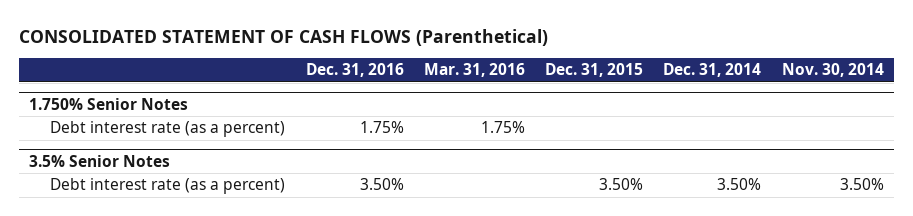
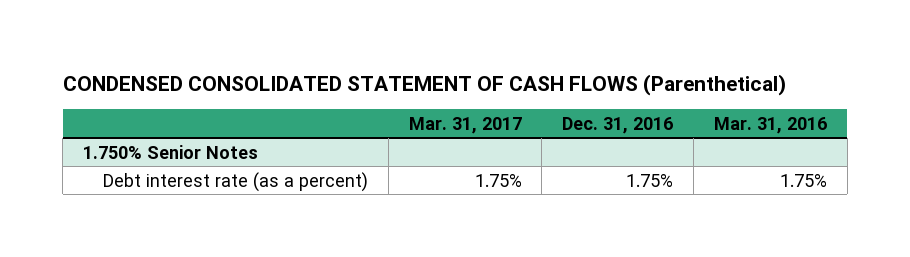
[18,28,548,46] CONSOLIDATED STATEMENT OF CASH FLOWS (Parenthetical) -> [62,73,786,96] CONDENSED CONSOLIDATED STATEMENT OF CASH FLOWS (Parenthetical)
[545,63,644,78] Dec. 31, 2015 -> none
[663,63,762,78] Dec. 31, 2014 -> none
[781,63,884,78] Nov. 30, 2014 -> none
none -> [408,116,522,134] Mar. 31, 2017
[28,154,170,167] 3.5% Senior Notes -> none
[50,178,286,195] Debt interest rate (as a percent) -> none

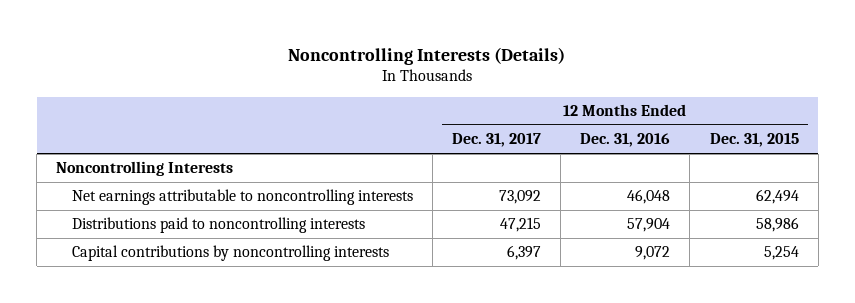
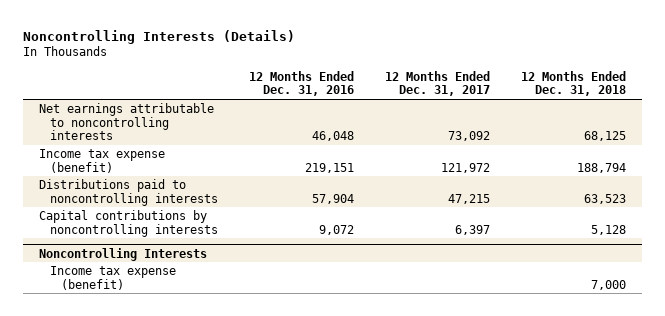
[709,133,799,148] Dec. 31, 2015 -> none
none -> [521,70,627,97] 12 Months Ended Dec. 31, 2018
[56,161,234,177] Noncontrolling Interests -> none
none -> [38,149,165,173] Income tax expense (benefit)
none -> [38,247,207,261] Noncontrolling Interests
none -> [49,266,176,290] Income tax expense (benefit)

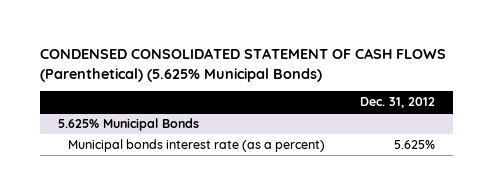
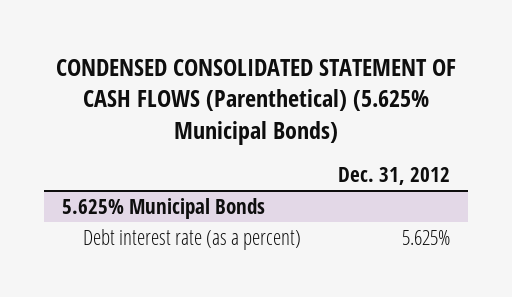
[67,138,325,152] Municipal bonds interest rate (as a percent) -> [83,228,302,250] Debt interest rate (as a percent)

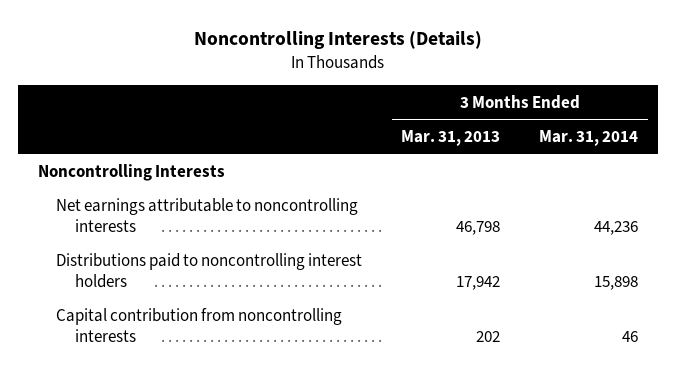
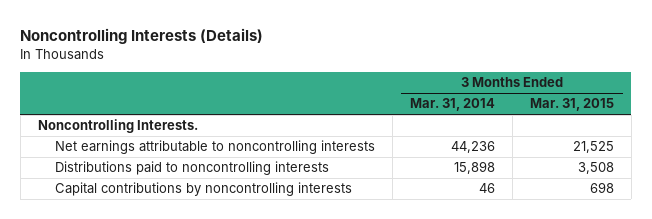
[401,129,501,146] Mar. 31, 2013 -> none
none -> [529,98,614,112] Mar. 31, 2015
[37,163,225,181] Noncontrolling Interests -> [37,119,198,134] Noncontrolling Interests.
[56,252,363,289] Distributions paid to noncontrolling interest holders -> [54,161,329,176] Distributions paid to noncontrolling interests
[56,307,343,343] Capital contribution from noncontrolling interests -> [54,182,352,197] Capital contributions by noncontrolling interests

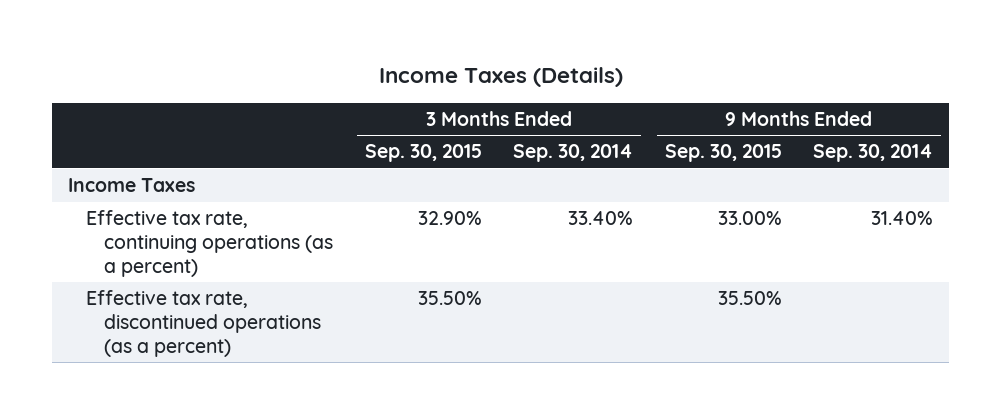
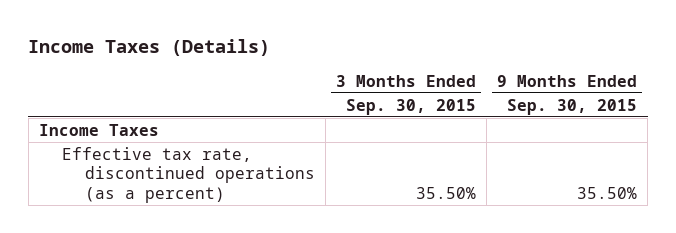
[513,144,634,163] Sep. 30, 2014 -> none
[813,144,934,163] Sep. 30, 2014 -> none
[86,210,334,278] Effective tax rate, continuing operations (as a percent) -> none

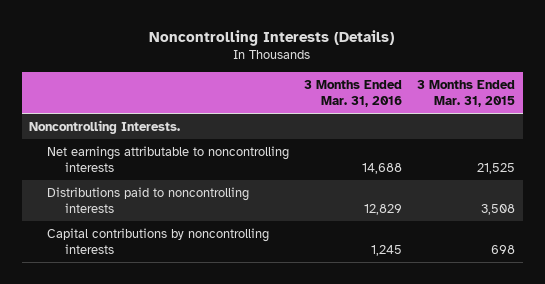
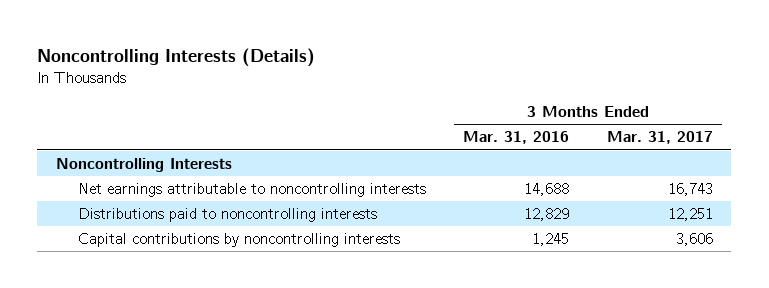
[417,79,516,108] 3 Months Ended Mar. 31, 2015 -> none
none -> [606,131,713,145] Mar. 31, 2017
[29,119,181,134] Noncontrolling Interests. -> [55,158,232,173] Noncontrolling Interests

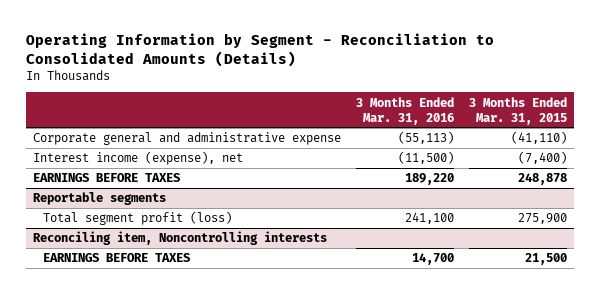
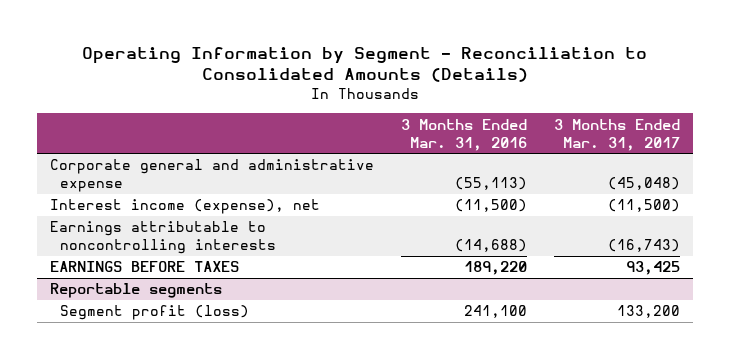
[468,96,567,125] 3 Months Ended Mar. 31, 2015 -> none
none -> [553,118,680,151] 3 Months Ended Mar. 31, 2017
none -> [50,221,277,255] Earnings attributable to noncontrolling interests
[33,231,328,246] Reconciling item, Noncontrolling interests -> none
[43,253,191,263] EARNINGS BEFORE TAXES -> none
[43,211,233,226] Total segment profit (loss) -> [60,305,250,321] Segment profit (loss)

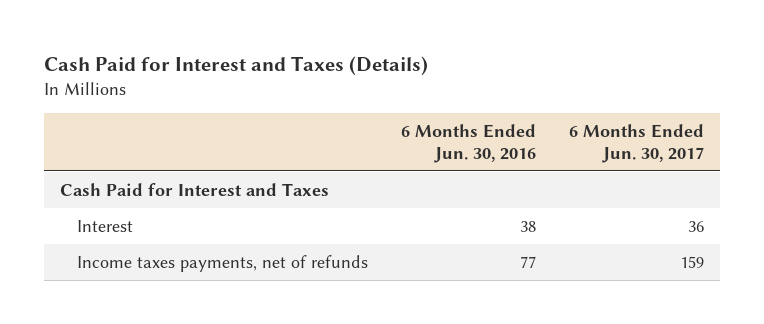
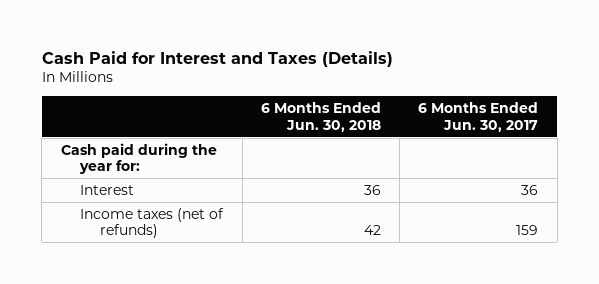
[400,123,536,163] 6 Months Ended Jun. 30, 2016 -> none
none -> [260,102,381,132] 6 Months Ended Jun. 30, 2018
[60,182,330,196] Cash Paid for Interest and Taxes -> none
none -> [60,142,217,175] Cash paid during the year for:
[76,254,368,272] Income taxes payments, net of refunds -> [80,207,225,239] Income taxes (net of refunds)

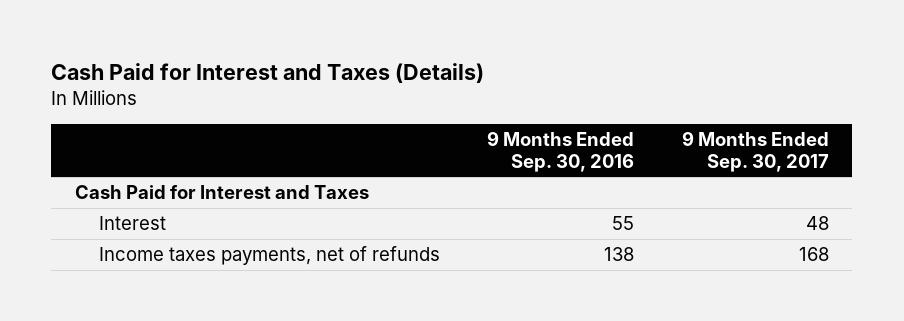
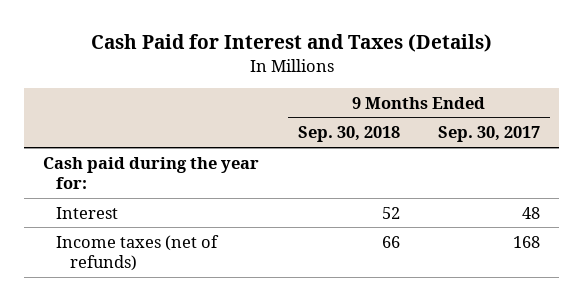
[487,131,635,173] 9 Months Ended Sep. 30, 2016 -> none
none -> [297,126,400,143] Sep. 30, 2018
[75,185,370,200] Cash Paid for Interest and Taxes -> none
none -> [43,156,260,190] Cash paid during the year for:
[98,246,440,266] Income taxes payments, net of refunds -> [56,234,220,272] Income taxes (net of refunds)

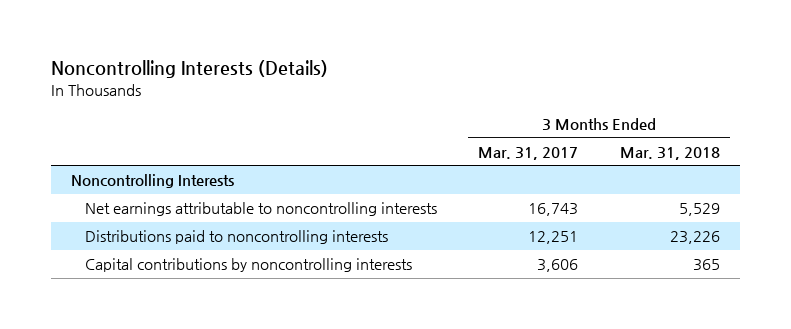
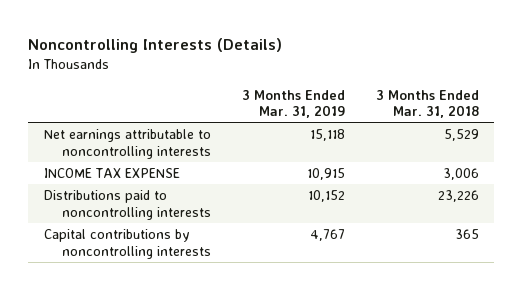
[478,146,579,160] Mar. 31, 2017 -> none
none -> [241,89,345,119] 3 Months Ended Mar. 31, 2019
[71,174,235,189] Noncontrolling Interests -> none
none -> [43,167,180,178] INCOME TAX EXPENSE

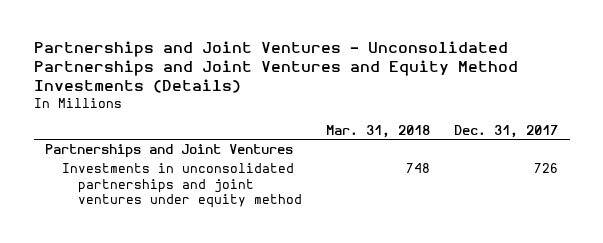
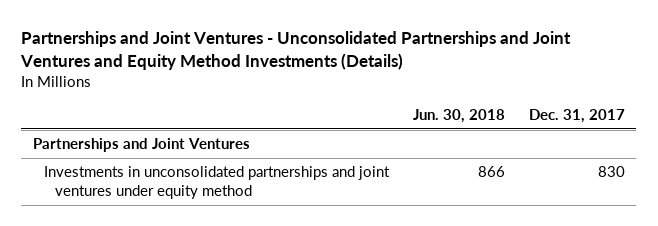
[326,124,431,138] Mar. 31, 2018 -> none
none -> [412,109,505,124] Jun. 30, 2018
[534,163,559,174] 726 -> [597,166,625,178] 830

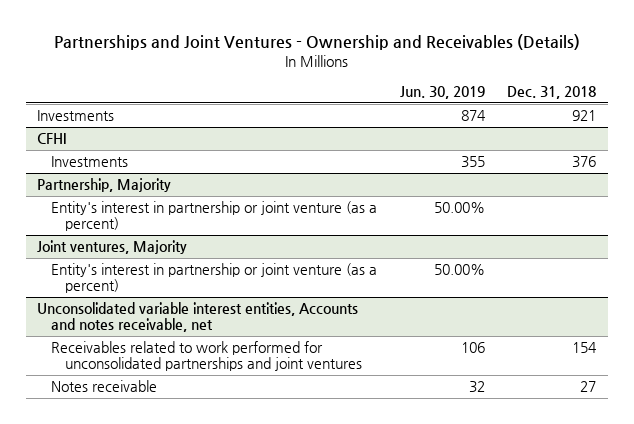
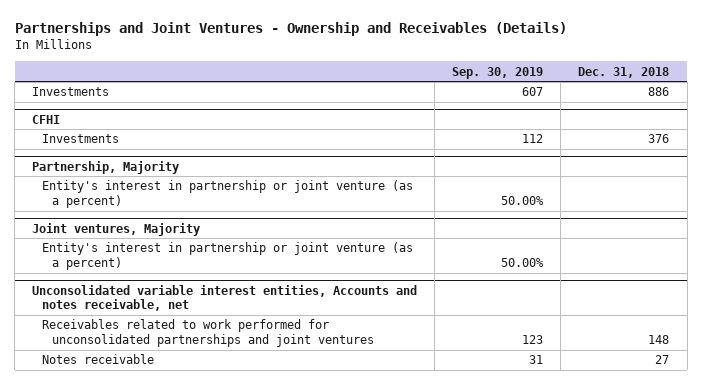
[399,86,485,100] Jun. 30, 2019 -> none
none -> [452,66,544,79] Sep. 30, 2019
[572,110,597,122] 921 -> [648,87,670,97] 886
[572,342,598,354] 154 -> [648,335,670,345] 148

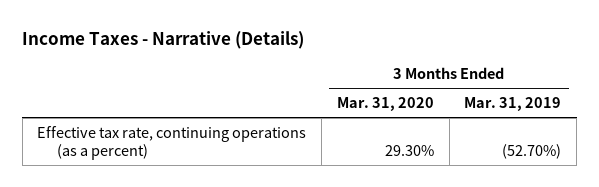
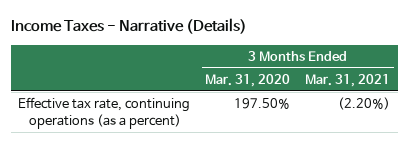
[464,97,562,112] Mar. 31, 2019 -> none
none -> [305,73,391,87] Mar. 31, 2021
[384,144,434,156] 29.30% -> [234,98,291,110] 197.50%

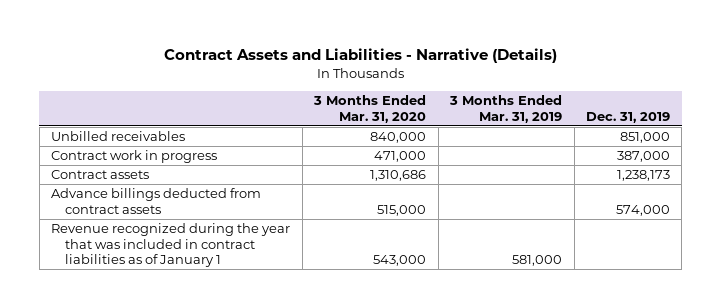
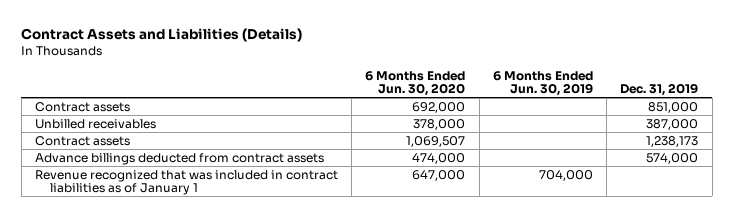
[163,47,557,63] Contract Assets and Liabilities - Narrative (Details) -> [21,28,303,43] Contract Assets and Liabilities (Details)
[313,95,427,123] 3 Months Ended Mar. 31, 2020 -> none
[449,95,563,123] 3 Months Ended Mar. 31, 2019 -> none
none -> [365,70,466,97] 6 Months Ended Jun. 30, 2020
none -> [492,70,593,97] 6 Months Ended Jun. 30, 2019
[51,150,218,164] Contract work in progress -> none
none -> [34,101,130,112] Contract assets
[619,132,670,144] 851,000 -> [646,118,699,130] 387,000
[51,223,291,268] Revenue recognized during the year that was included in contract liabilities as of January 1 -> [34,169,338,196] Revenue recognized that was included in contract liabilities as of January 1

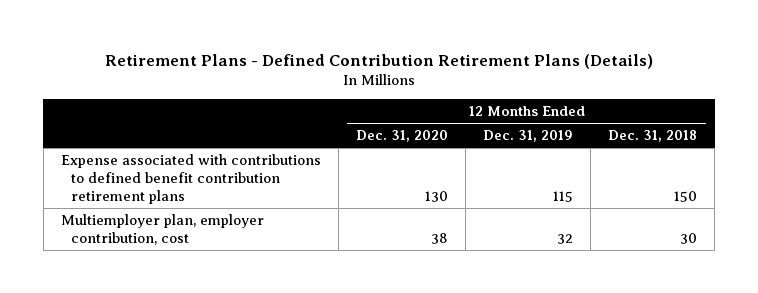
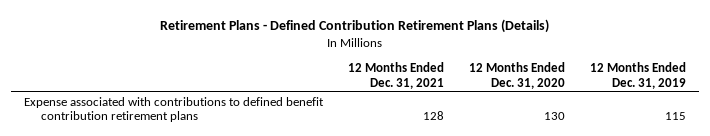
[608,130,698,143] Dec. 31, 2018 -> none
none -> [348,62,445,89] 12 Months Ended Dec. 31, 2021
[60,213,264,245] Multiemployer plan, employer contribution, cost -> none

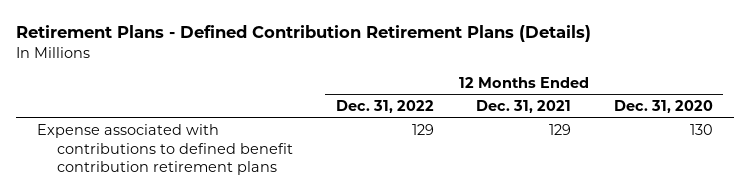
[590,62,687,89] 12 Months Ended Dec. 31, 2019 -> none
none -> [335,100,434,114] Dec. 31, 2022
[423,111,445,121] 128 -> [549,124,572,136] 129

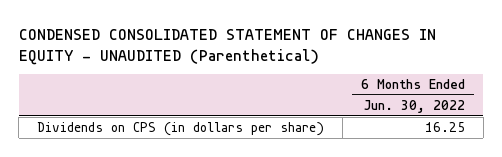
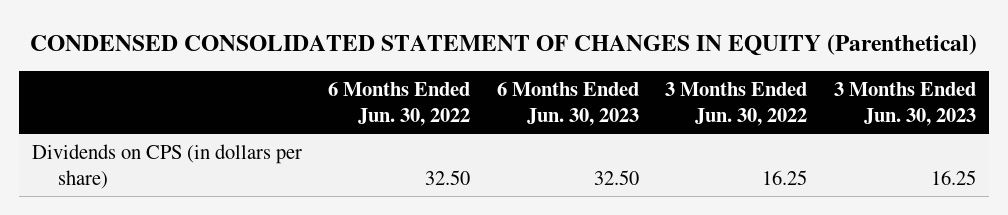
[18,28,436,65] CONDENSED CONSOLIDATED STATEMENT OF CHANGES IN EQUITY - UNAUDITED (Parenthetical) -> [29,33,977,56] CONDENSED CONSOLIDATED STATEMENT OF CHANGES IN EQUITY (Parenthetical)
none -> [496,81,639,127] 6 Months Ended Jun. 30, 2023
none -> [665,81,808,127] 3 Months Ended Jun. 30, 2022
none -> [833,81,976,127] 3 Months Ended Jun. 30, 2023
[424,121,465,132] 16.25 -> [425,170,471,186] 32.50

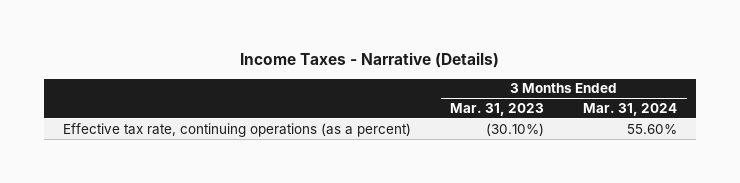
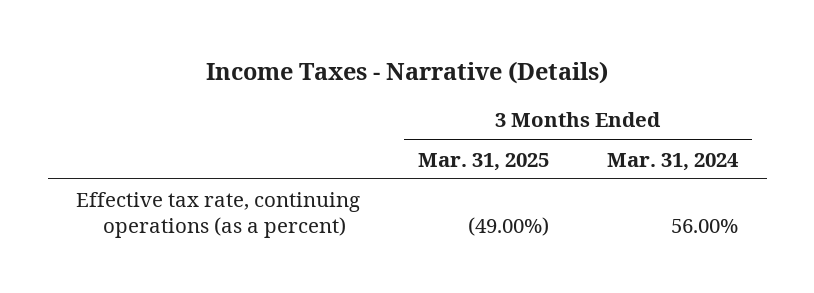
[450,103,545,117] Mar. 31, 2023 -> none
none -> [418,152,550,171] Mar. 31, 2025
[627,123,678,134] 55.60% -> [670,219,738,234] 56.00%

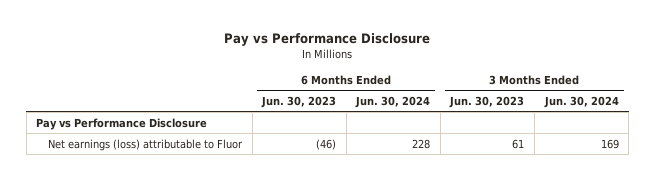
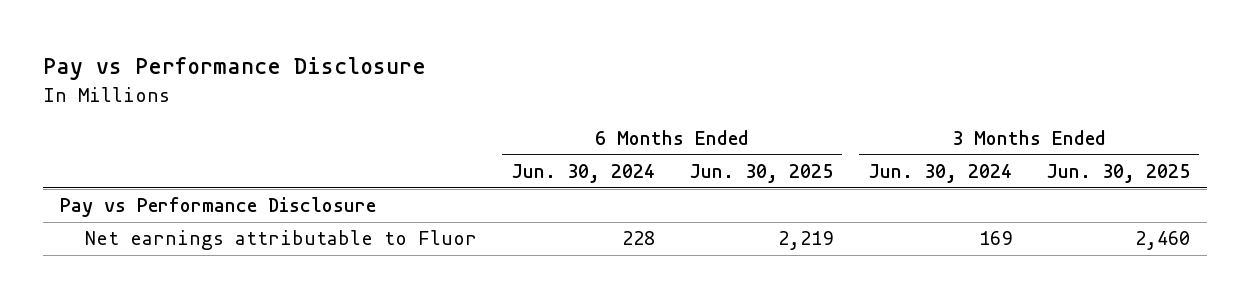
[261,95,337,108] Jun. 30, 2023 -> none
[449,95,525,108] Jun. 30, 2023 -> none
none -> [689,164,834,184] Jun. 30, 2025
none -> [1046,164,1191,184] Jun. 30, 2025
[48,138,244,151] Net earnings (loss) attributable to Fluor -> [84,230,477,251] Net earnings attributable to Fluor

